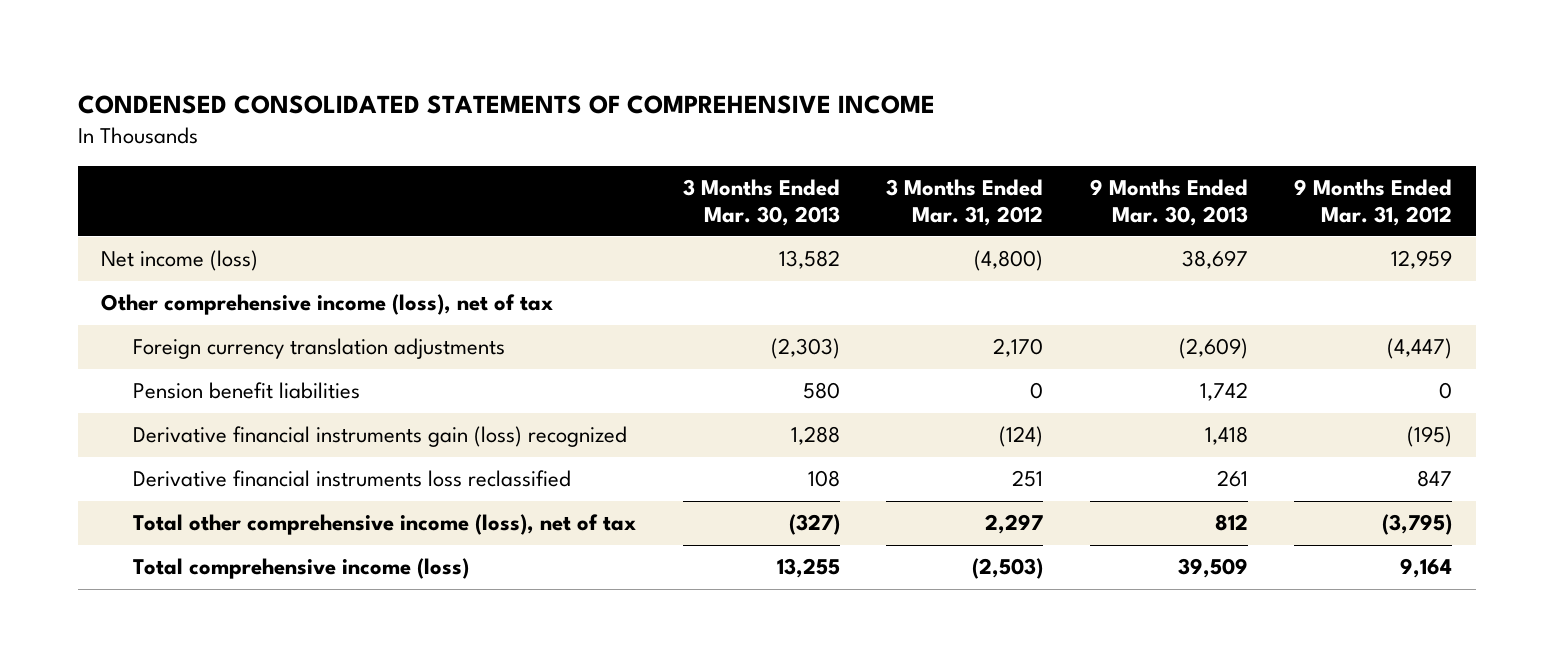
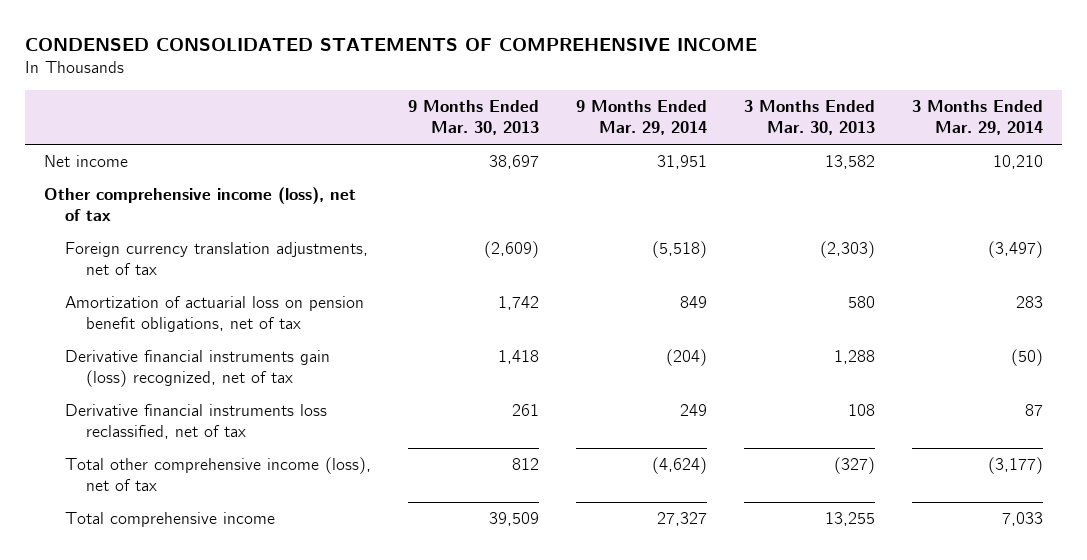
[886,178,1044,226] 3 Months Ended Mar. 31, 2012 -> none
[1294,178,1453,226] 9 Months Ended Mar. 31, 2012 -> none
none -> [575,100,707,136] 9 Months Ended Mar. 29, 2014
none -> [912,100,1044,136] 3 Months Ended Mar. 29, 2014
[101,250,259,272] Net income (loss) -> [43,155,128,168] Net income
[133,338,506,360] Foreign currency translation adjustments -> [64,242,368,276] Foreign currency translation adjustments, net of tax
[133,382,361,400] Pension benefit liabilities -> [64,296,364,333] Amortization of actuarial loss on pension benefit obligations, net of tax
[133,426,628,448] Derivative financial instruments gain (loss) recognized -> [64,350,330,388] Derivative financial instruments gain (loss) recognized, net of tax
[133,470,572,488] Derivative financial instruments loss reclassified -> [64,404,327,440] Derivative financial instruments loss reclassified, net of tax
[133,558,470,580] Total comprehensive income (loss) -> [64,512,275,528] Total comprehensive income

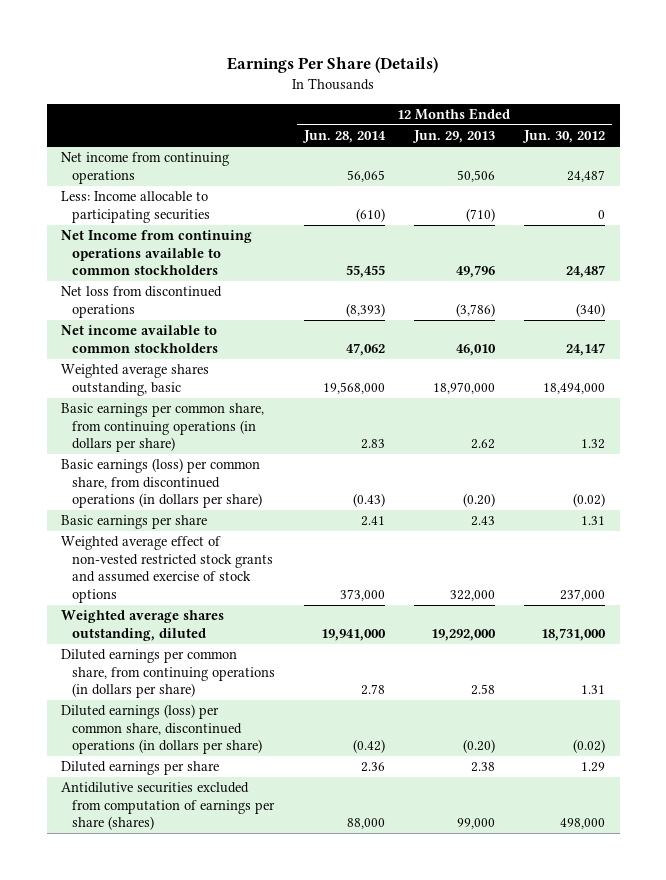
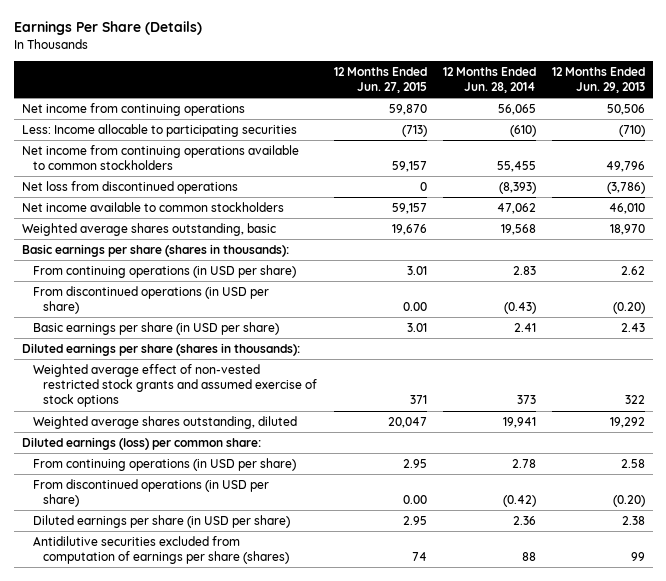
[521,130,605,144] Jun. 30, 2012 -> none
none -> [333,66,427,94] 12 Months Ended Jun. 27, 2015
[61,230,253,276] Net Income from continuing operations available to common stockholders -> [21,144,299,171] Net income from continuing operations available to common stockholders
[322,381,385,394] 19,568,000 -> [500,223,536,235] 19,568
[432,381,495,394] 18,970,000 -> [609,223,645,235] 18,970
none -> [21,243,289,257] Basic earnings per share (shares in thousands):
[61,403,265,453] Basic earnings per common share, from continuing operations (in dollars per share) -> [32,264,296,278] From continuing operations (in USD per share)
[61,458,262,509] Basic earnings (loss) per common share, from discontinued operations (in dollars per share) -> [32,285,269,315] From discontinued operations (in USD per share)
[61,515,208,530] Basic earnings per share -> [32,321,279,335] Basic earnings per share (in USD per share)
none -> [21,342,300,356] Diluted earnings per share (shares in thousands):
[339,589,385,602] 373,000 -> [516,395,536,405] 373
[449,590,495,602] 322,000 -> [624,395,645,405] 322
[320,628,386,641] 19,941,000 -> [502,416,536,428] 19,941
[430,628,496,641] 19,292,000 -> [609,416,645,428] 19,292
none -> [21,436,261,450] Diluted earnings (loss) per common share:
[61,649,275,699] Diluted earnings per common share, from continuing operations (in dollars per share) -> [32,457,296,471] From continuing operations (in USD per share)
[61,704,262,755] Diluted earnings (loss) per common share, discontinued operations (in dollars per share) -> [32,478,269,508] From discontinued operations (in USD per share)
[61,761,220,776] Diluted earnings per share -> [32,514,290,528] Diluted earnings per share (in USD per share)
[346,818,385,830] 88,000 -> [521,552,536,562] 88
[456,818,495,830] 99,000 -> [630,552,645,562] 99

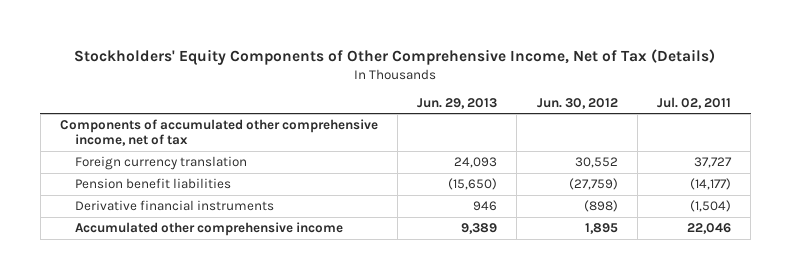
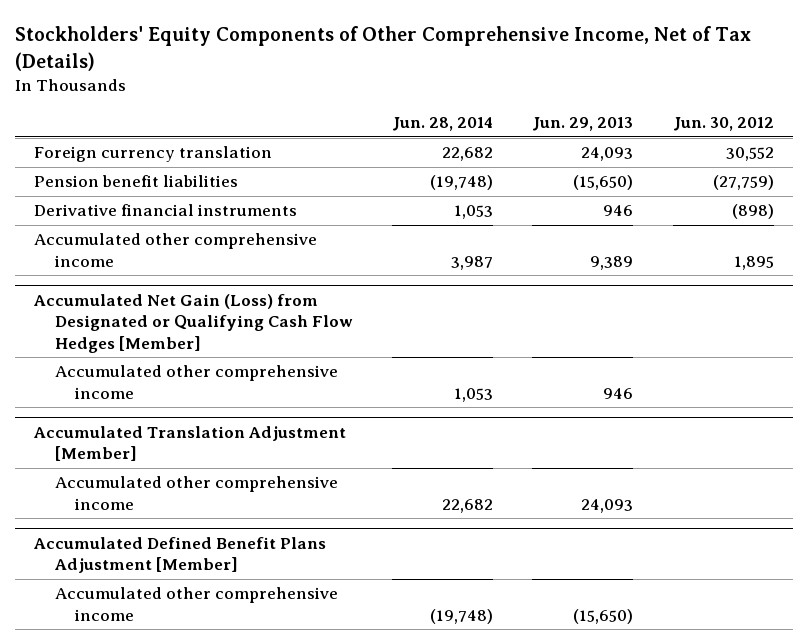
[657,96,732,109] Jul. 02, 2011 -> none
none -> [392,117,494,132] Jun. 28, 2014
[59,118,378,147] Components of accumulated other comprehensive income, net of tax -> none
none -> [33,293,353,353] Accumulated Net Gain (Loss) from Designated or Qualifying Cash Flow Hedges [Member]
none -> [54,365,338,399] Accumulated other comprehensive income
none -> [33,425,347,462] Accumulated Translation Adjustment [Member]
none -> [54,476,338,510] Accumulated other comprehensive income
none -> [33,536,327,574] Accumulated Defined Benefit Plans Adjustment [Member]
none -> [54,587,338,621] Accumulated other comprehensive income

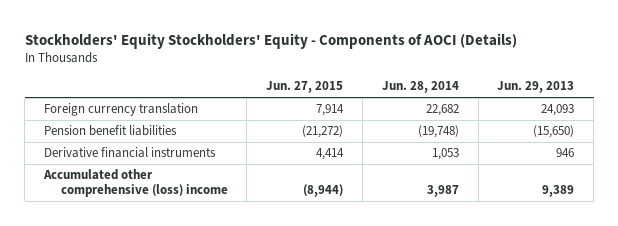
[14,26,751,71] Stockholders' Equity Components of Other Comprehensive Income, Net of Tax (Details) -> [24,32,517,49] Stockholders' Equity Stockholders' Equity - Components of AOCI (Details)
[672,117,774,132] Jun. 30, 2012 -> none
none -> [266,81,344,94] Jun. 27, 2015
[33,293,353,353] Accumulated Net Gain (Loss) from Designated or Qualifying Cash Flow Hedges [Member] -> none
[54,365,338,399] Accumulated other comprehensive income -> none
[33,425,347,462] Accumulated Translation Adjustment [Member] -> none
[54,476,338,510] Accumulated other comprehensive income -> none
[33,536,327,574] Accumulated Defined Benefit Plans Adjustment [Member] -> none
[54,587,338,621] Accumulated other comprehensive income -> none
[34,233,318,267] Accumulated other comprehensive income -> [42,169,228,198] Accumulated other comprehensive (loss) income

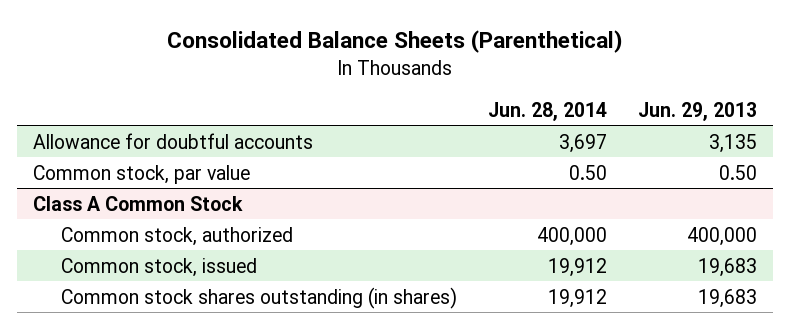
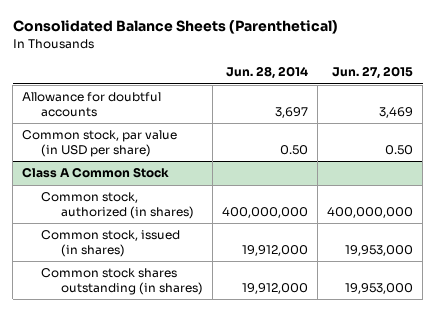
[638,101,758,121] Jun. 29, 2013 -> none
none -> [331,66,413,80] Jun. 27, 2015
[32,164,250,184] Common stock, par value -> [22,130,178,157] Common stock, par value (in USD per share)
[61,226,294,246] Common stock, authorized -> [41,192,194,219] Common stock, authorized (in shares)
[537,226,608,246] 400,000 -> [221,206,308,218] 400,000,000
[61,257,258,277] Common stock, issued -> [41,230,181,257] Common stock, issued (in shares)
[548,257,608,277] 19,912 -> [241,244,308,256] 19,912,000
[548,288,608,308] 19,912 -> [241,282,308,294] 19,912,000

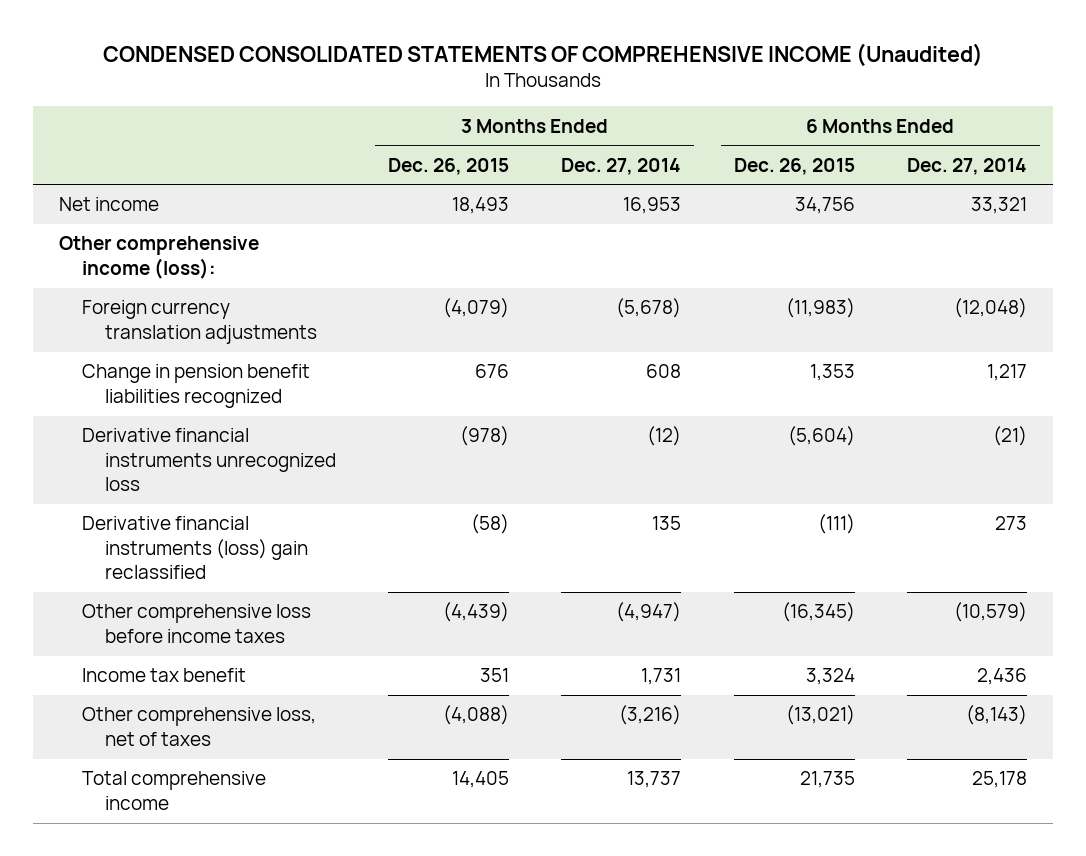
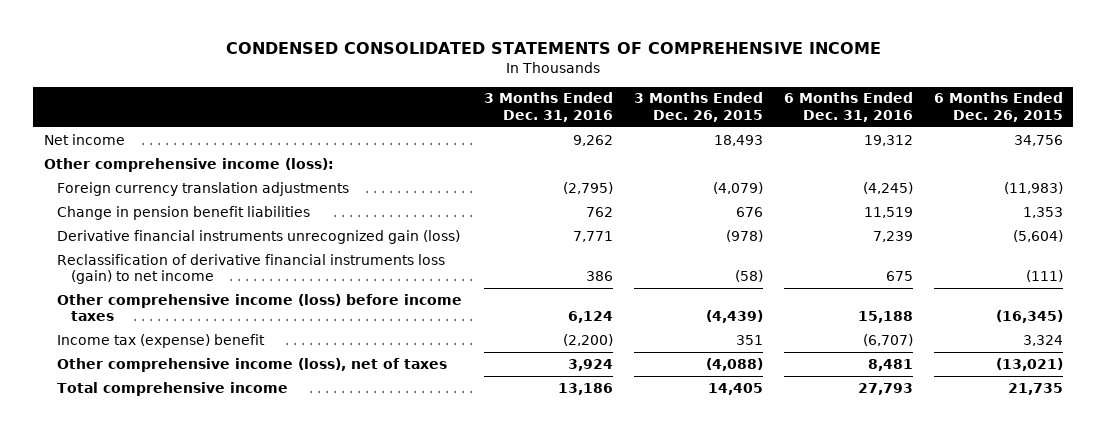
[102,42,983,67] CONDENSED CONSOLIDATED STATEMENTS OF COMPREHENSIVE INCOME (Unaudited) -> [226,42,882,55] CONDENSED CONSOLIDATED STATEMENTS OF COMPREHENSIVE INCOME
[561,157,682,175] Dec. 27, 2014 -> none
[906,157,1027,175] Dec. 27, 2014 -> none
none -> [483,92,613,122] 3 Months Ended Dec. 31, 2016
none -> [783,92,913,122] 6 Months Ended Dec. 31, 2016
[81,364,310,408] Change in pension benefit liabilities recognized -> [57,205,311,220] Change in pension benefit liabilities
[81,428,336,492] Derivative financial instruments unrecognized loss -> [57,229,461,244] Derivative financial instruments unrecognized gain (loss)
[81,516,308,580] Derivative financial instruments (loss) gain reclassified -> [57,253,446,285] Reclassification of derivative financial instruments loss (gain) to net income
[81,604,311,643] Other comprehensive loss before income taxes -> [57,293,463,322] Other comprehensive income (loss) before income taxes
[81,668,246,683] Income tax benefit -> [57,333,266,348] Income tax (expense) benefit
[81,707,316,746] Other comprehensive loss, net of taxes -> [57,357,448,372] Other comprehensive income (loss), net of taxes

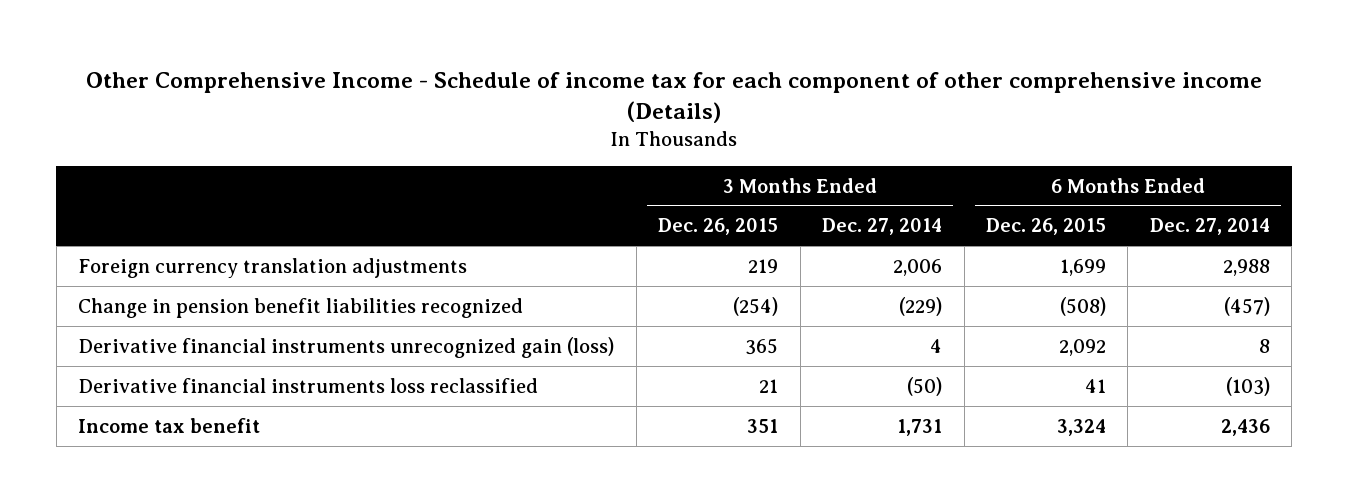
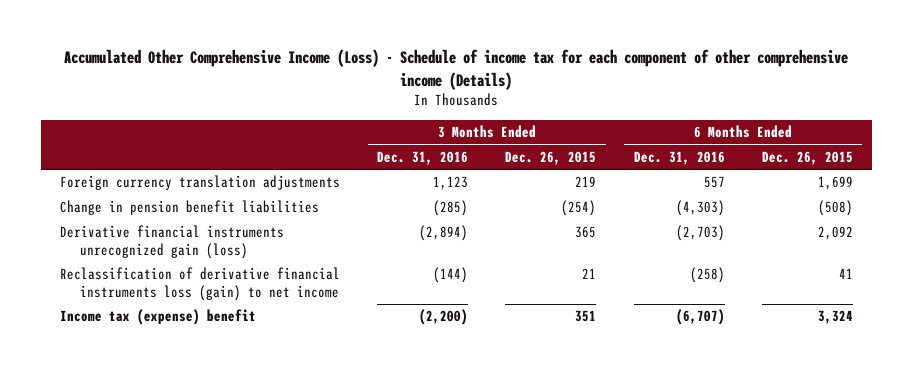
[86,71,1263,123] Other Comprehensive Income - Schedule of income tax for each component of other comprehensive income (Details) -> [64,49,849,90] Accumulated Other Comprehensive Income (Loss) - Schedule of income tax for each component of other comprehensive income (Details)
[822,218,943,236] Dec. 27, 2014 -> none
[1149,218,1270,236] Dec. 27, 2014 -> none
none -> [376,151,468,166] Dec. 31, 2016
none -> [633,151,725,166] Dec. 31, 2016
[78,297,524,318] Change in pension benefit liabilities recognized -> [59,200,319,216] Change in pension benefit liabilities
[78,377,539,393] Derivative financial instruments loss reclassified -> [59,267,340,301] Reclassification of derivative financial instruments loss (gain) to net income
[78,417,261,433] Income tax benefit -> [59,309,256,326] Income tax (expense) benefit

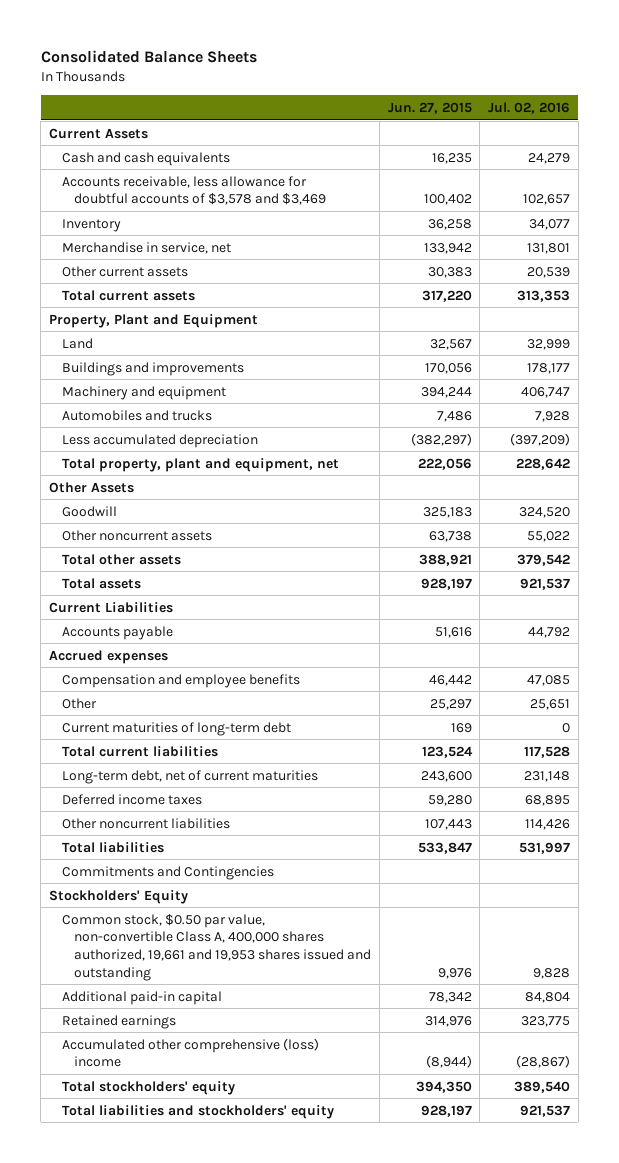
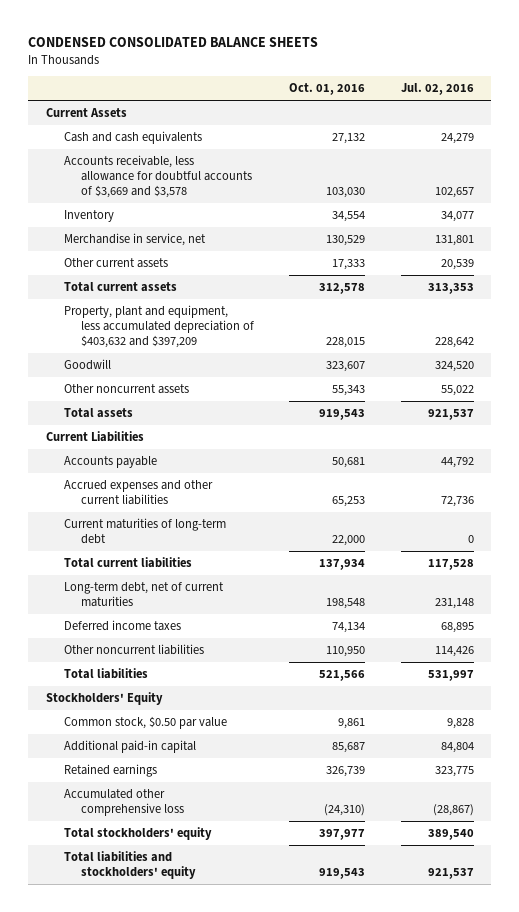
[40,50,257,64] Consolidated Balance Sheets -> [28,37,319,48] CONDENSED CONSOLIDATED BALANCE SHEETS
[387,102,472,115] Jun. 27, 2015 -> none
none -> [289,83,366,96] Oct. 01, 2016
[61,175,327,206] Accounts receivable, less allowance for doubtful accounts of $3,578 and $3,469 -> [63,154,253,199] Accounts receivable, less allowance for doubtful accounts of $3,669 and $3,578
[48,313,258,328] Property, Plant and Equipment -> none
[61,337,93,349] Land -> none
[61,361,244,376] Buildings and improvements -> none
[61,385,226,400] Machinery and equipment -> none
[61,409,212,421] Automobiles and trucks -> none
[61,433,258,448] Less accumulated depreciation -> none
[48,481,134,493] Other Assets -> none
[61,457,339,472] Total property, plant and equipment, net -> [63,304,255,349] Property, plant and equipment, less accumulated depreciation of $403,632 and $397,209
[61,553,181,565] Total other assets -> none
[48,649,168,664] Accrued expenses -> none
[61,673,300,688] Compensation and employee benefits -> none
[61,697,97,709] Other -> none
none -> [63,479,213,506] Accrued expenses and other current liabilities
[61,865,274,880] Commitments and Contingencies -> none
[61,913,372,981] Common stock, $0.50 par value, non-convertible Class A, 400,000 shares authorized, 19,661 and 19,953 shares issued and outstanding -> [63,715,227,729] Common stock, $0.50 par value
[61,1037,319,1068] Accumulated other comprehensive (loss) income -> [63,788,185,817] Accumulated other comprehensive loss

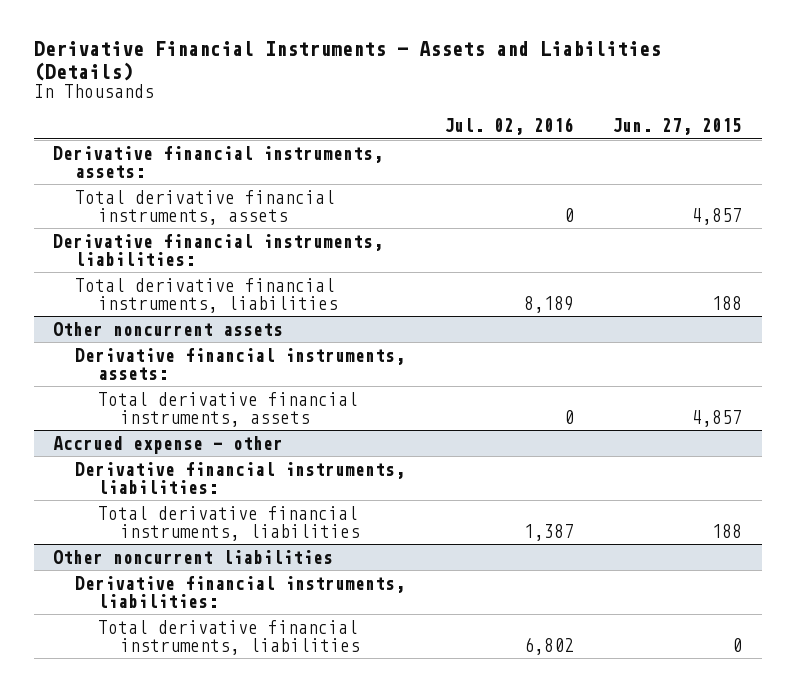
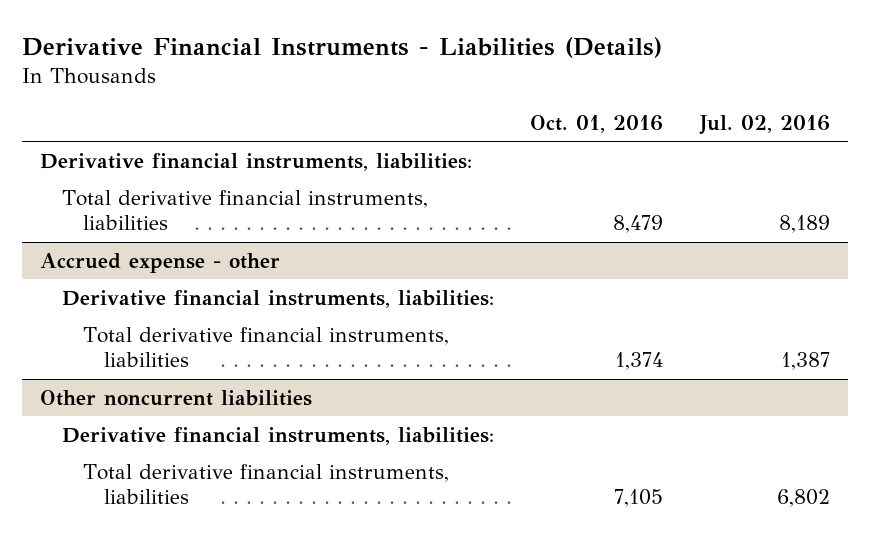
[33,41,661,81] Derivative Financial Instruments - Assets and Liabilities (Details) -> [22,36,663,58] Derivative Financial Instruments - Liabilities (Details)
[612,118,743,136] Jun. 27, 2015 -> none
none -> [530,115,664,134] Oct. 01, 2016
[52,145,383,178] Derivative financial instruments, assets: -> none
[75,189,336,225] Total derivative financial instruments, assets -> none
[52,321,283,336] Other noncurrent assets -> none
[75,347,406,380] Derivative financial instruments, assets: -> none
[97,391,358,427] Total derivative financial instruments, assets -> none

